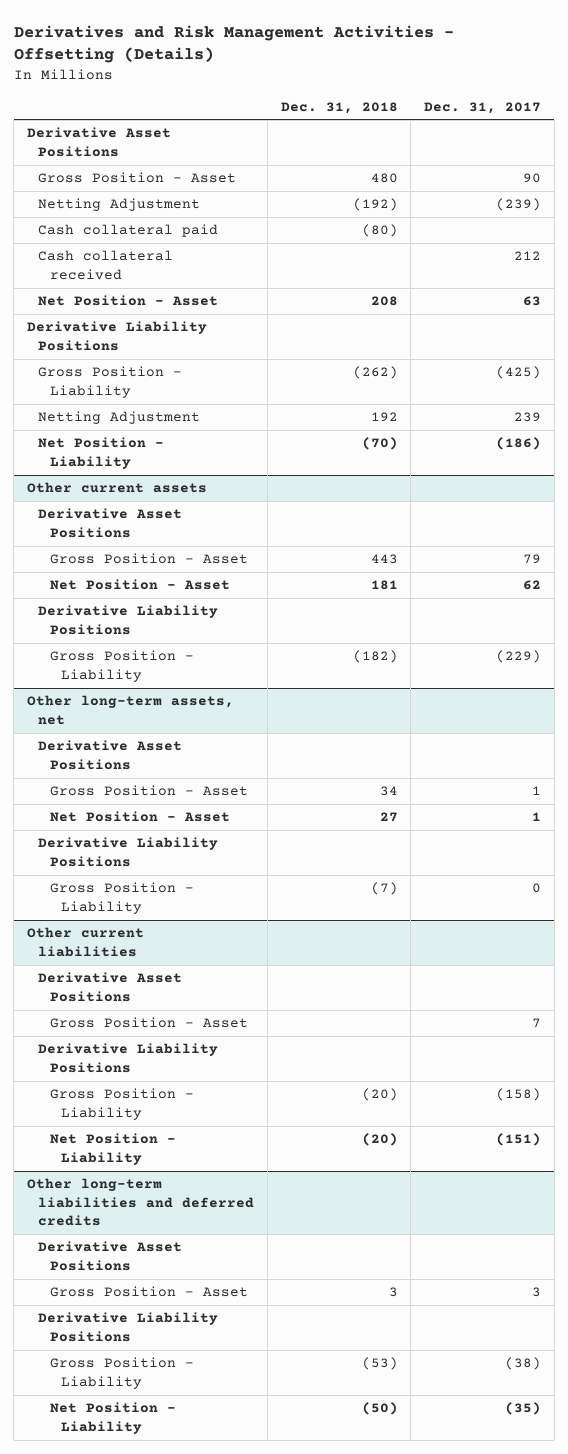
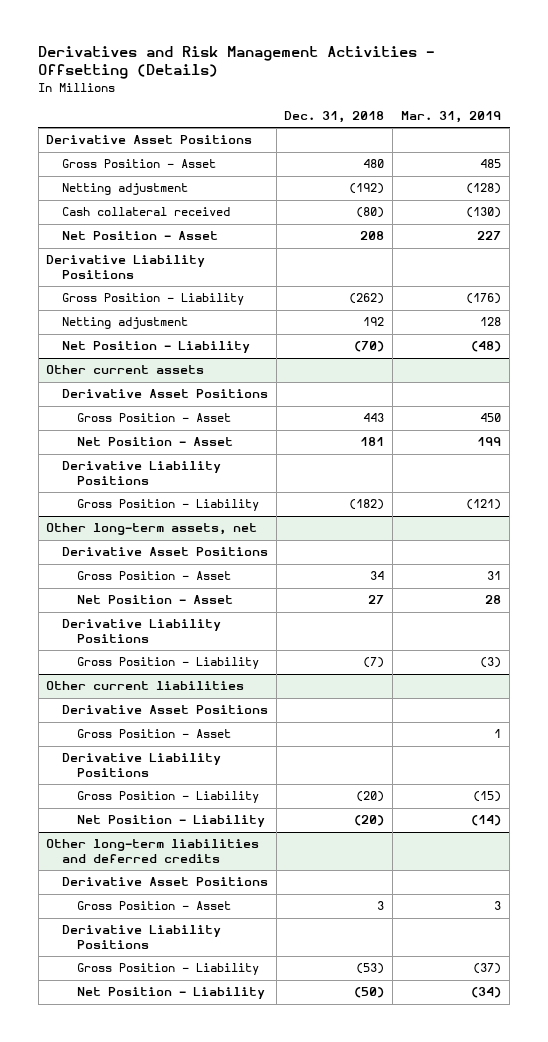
[424,101,542,114] Dec. 31, 2017 -> none
none -> [401,111,502,124] Mar. 31, 2019
[38,250,174,280] Cash collateral received -> none
[38,198,201,212] Netting Adjustment -> [61,183,188,196] Netting adjustment
[38,224,219,238] Cash collateral paid -> [61,207,230,217] Cash collateral received
[38,411,201,425] Netting Adjustment -> [61,317,188,330] Netting adjustment

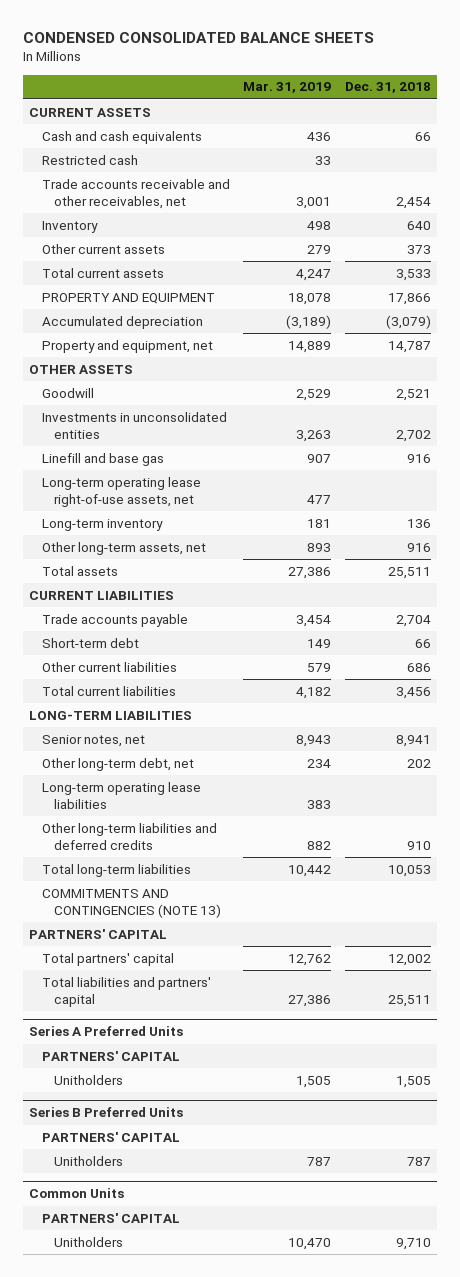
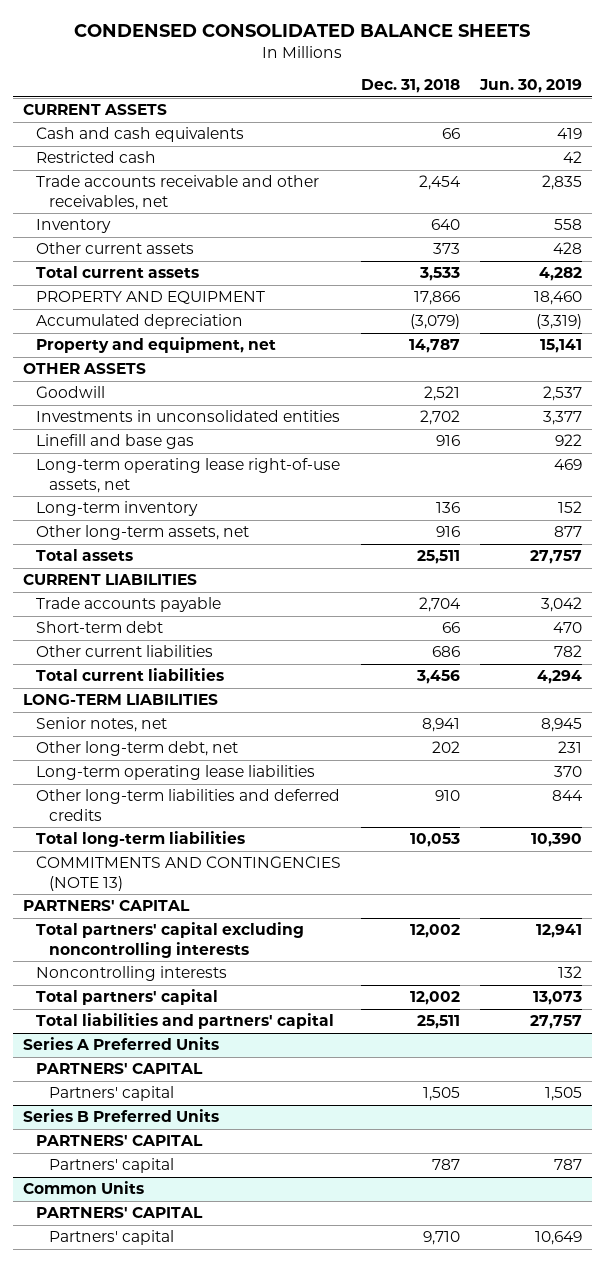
[243,82,332,94] Mar. 31, 2019 -> none
none -> [479,79,583,94] Jun. 30, 2019
none -> [35,922,304,958] Total partners' capital excluding noncontrolling interests
none -> [35,966,227,982] Noncontrolling interests
[54,1074,124,1085] Unitholders -> [48,1086,174,1102] Partners' capital
[54,1155,124,1166] Unitholders -> [48,1158,174,1174] Partners' capital
[54,1236,124,1247] Unitholders -> [48,1230,174,1246] Partners' capital

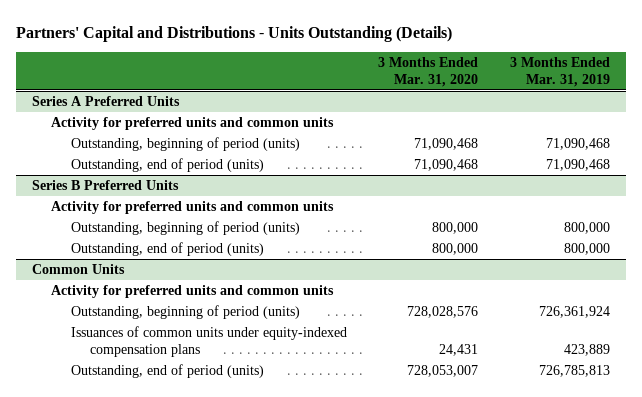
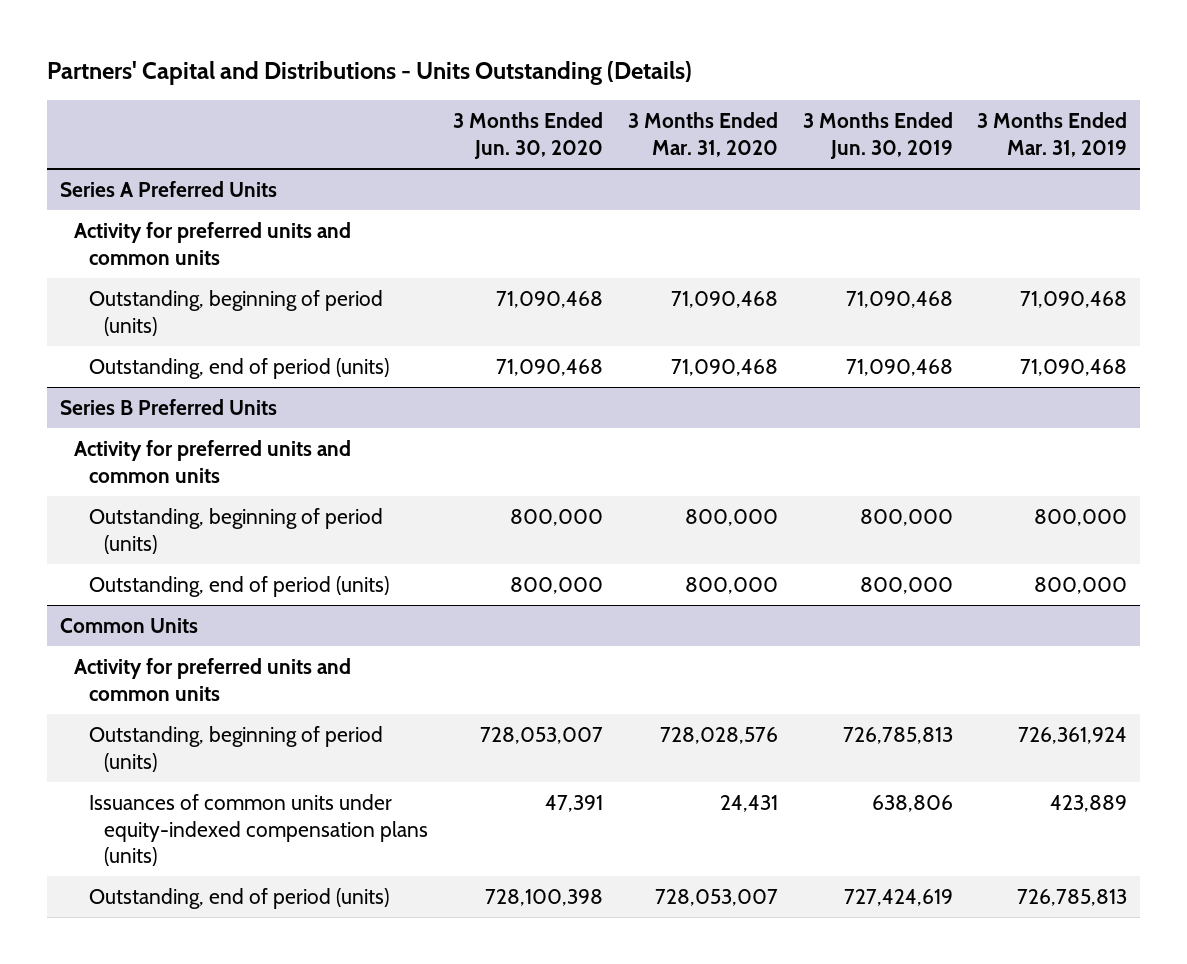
none -> [452,112,603,159] 3 Months Ended Jun. 30, 2020
none -> [802,112,953,159] 3 Months Ended Jun. 30, 2019
[70,325,347,358] Issuances of common units under equity-indexed compensation plans -> [89,793,428,867] Issuances of common units under equity-indexed compensation plans (units)

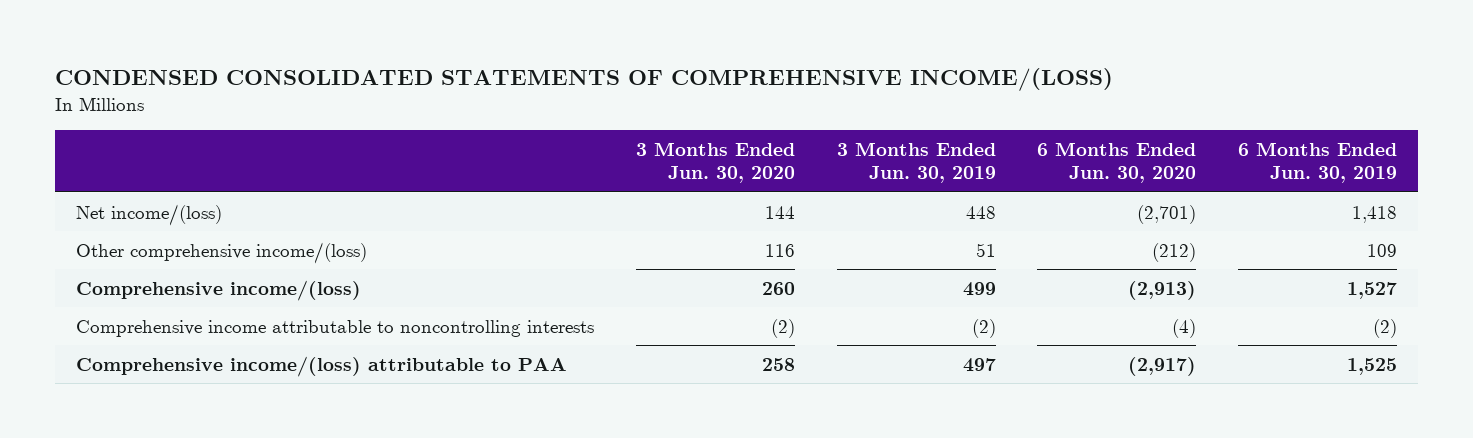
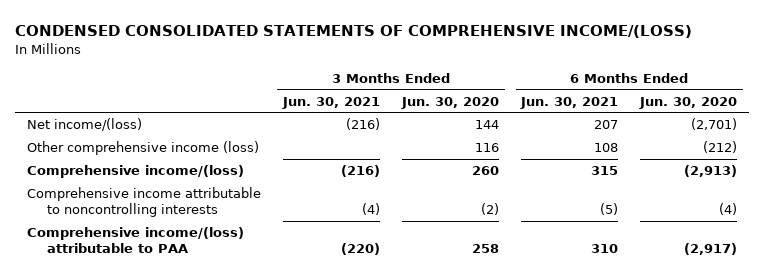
[836,141,996,184] 3 Months Ended Jun. 30, 2019 -> none
[1238,141,1398,184] 6 Months Ended Jun. 30, 2019 -> none
none -> [281,96,380,109] Jun. 30, 2021
none -> [520,96,619,109] Jun. 30, 2021
[75,241,367,264] Other comprehensive income/(loss) -> [26,141,259,156] Other comprehensive income (loss)

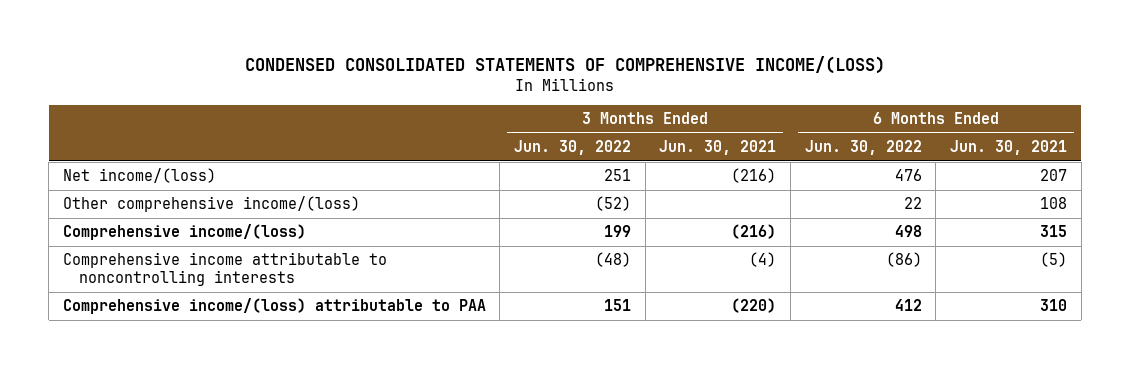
[401,96,500,109] Jun. 30, 2020 -> none
[639,96,738,109] Jun. 30, 2020 -> none
none -> [514,140,632,156] Jun. 30, 2022
none -> [804,140,922,156] Jun. 30, 2022
[26,141,259,156] Other comprehensive income (loss) -> [62,196,360,213] Other comprehensive income/(loss)

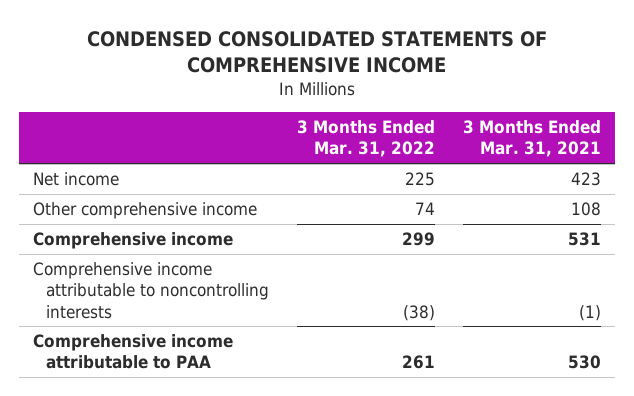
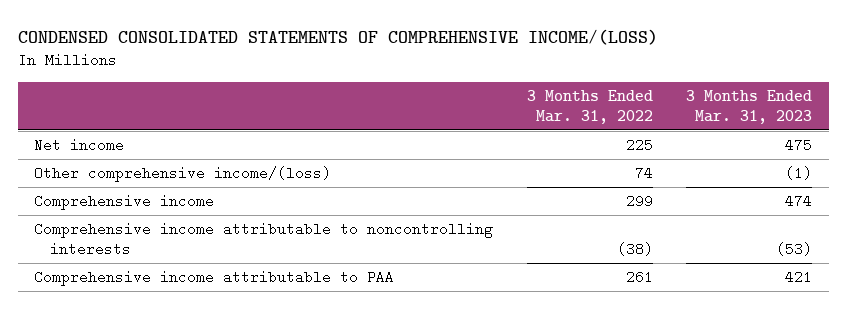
[87,30,548,74] CONDENSED CONSOLIDATED STATEMENTS OF COMPREHENSIVE INCOME -> [17,29,658,46] CONDENSED CONSOLIDATED STATEMENTS OF COMPREHENSIVE INCOME/(LOSS)
[462,120,601,158] 3 Months Ended Mar. 31, 2021 -> none
none -> [686,89,813,124] 3 Months Ended Mar. 31, 2023
[33,202,258,220] Other comprehensive income -> [34,166,332,183] Other comprehensive income/(loss)

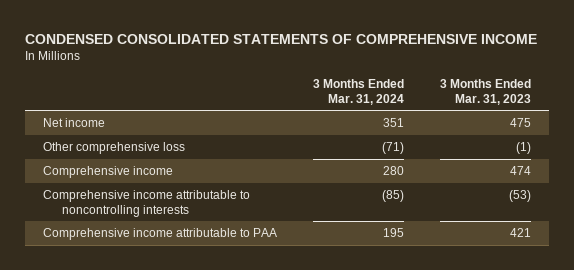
[17,29,658,46] CONDENSED CONSOLIDATED STATEMENTS OF COMPREHENSIVE INCOME/(LOSS) -> [25,33,538,44] CONDENSED CONSOLIDATED STATEMENTS OF COMPREHENSIVE INCOME
[526,89,653,124] 3 Months Ended Mar. 31, 2022 -> none
none -> [313,78,405,105] 3 Months Ended Mar. 31, 2024
[34,166,332,183] Other comprehensive income/(loss) -> [43,141,186,154] Other comprehensive loss

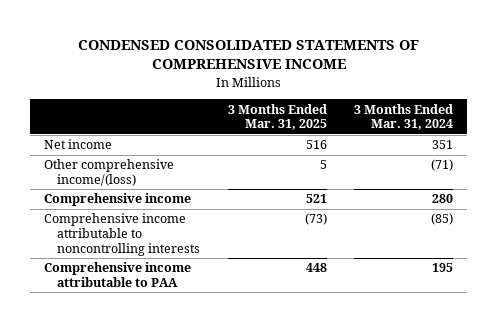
[440,78,532,105] 3 Months Ended Mar. 31, 2023 -> none
none -> [227,103,327,131] 3 Months Ended Mar. 31, 2025
[43,141,186,154] Other comprehensive loss -> [43,159,174,187] Other comprehensive income/(loss)

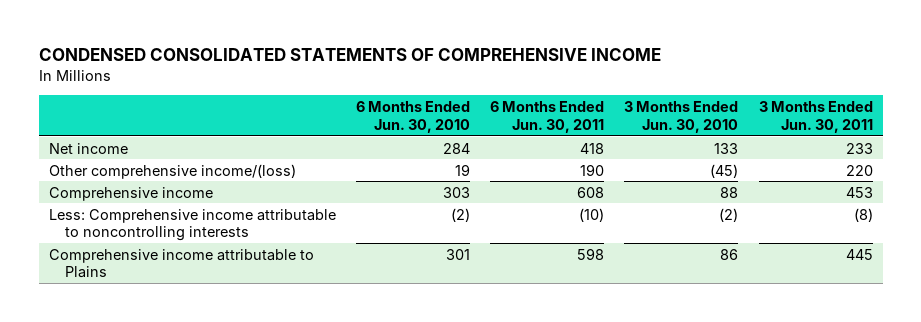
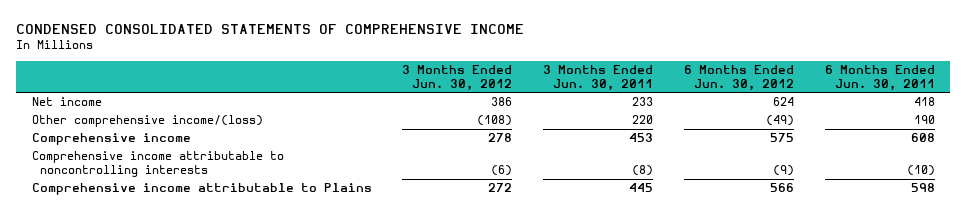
[355,100,470,133] 6 Months Ended Jun. 30, 2010 -> none
[624,100,739,133] 3 Months Ended Jun. 30, 2010 -> none
none -> [402,64,513,91] 3 Months Ended Jun. 30, 2012
none -> [683,64,794,91] 6 Months Ended Jun. 30, 2012
[48,208,336,242] Less: Comprehensive income attributable to noncontrolling interests -> [31,151,284,178] Comprehensive income attributable to noncontrolling interests

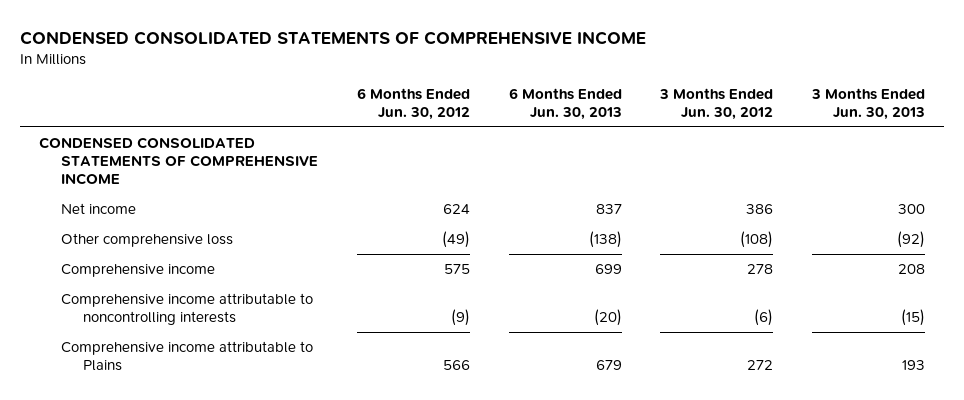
[543,64,654,91] 3 Months Ended Jun. 30, 2011 -> none
[824,64,935,91] 6 Months Ended Jun. 30, 2011 -> none
none -> [508,88,622,121] 6 Months Ended Jun. 30, 2013
none -> [811,88,926,121] 3 Months Ended Jun. 30, 2013
none -> [39,137,319,185] CONDENSED CONSOLIDATED STATEMENTS OF COMPREHENSIVE INCOME
[31,115,263,128] Other comprehensive income/(loss) -> [61,233,234,248] Other comprehensive loss

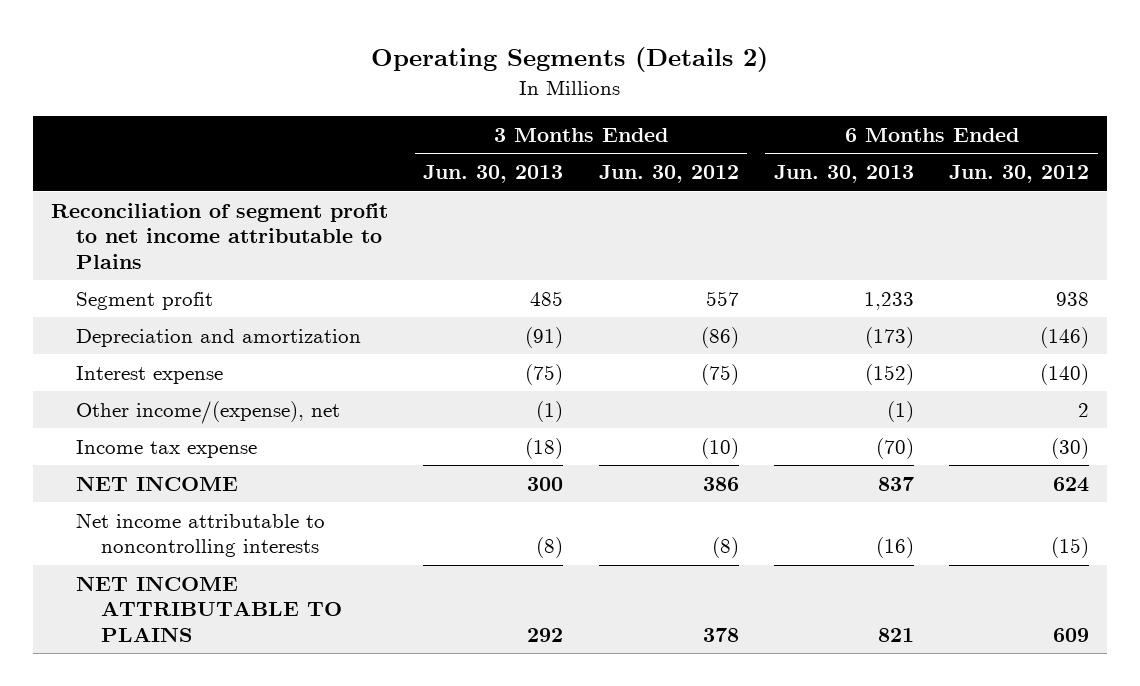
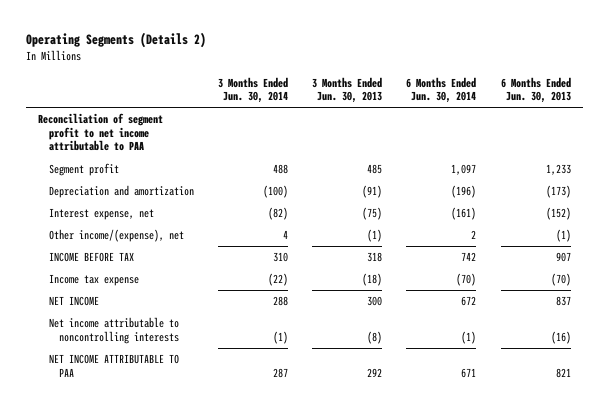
[598,165,739,184] Jun. 30, 2012 -> none
[949,165,1090,184] Jun. 30, 2012 -> none
none -> [217,76,288,104] 3 Months Ended Jun. 30, 2014
none -> [406,76,477,104] 6 Months Ended Jun. 30, 2014
[51,202,389,269] Reconciliation of segment profit to net income attributable to Plains -> [38,113,164,152] Reconciliation of segment profit to net income attributable to PAA
[75,365,223,384] Interest expense -> [48,208,154,221] Interest expense, net
none -> [48,252,134,263] INCOME BEFORE TAX
[75,575,342,642] NET INCOME ATTRIBUTABLE TO PLAINS -> [48,354,179,377] NET INCOME ATTRIBUTABLE TO PAA

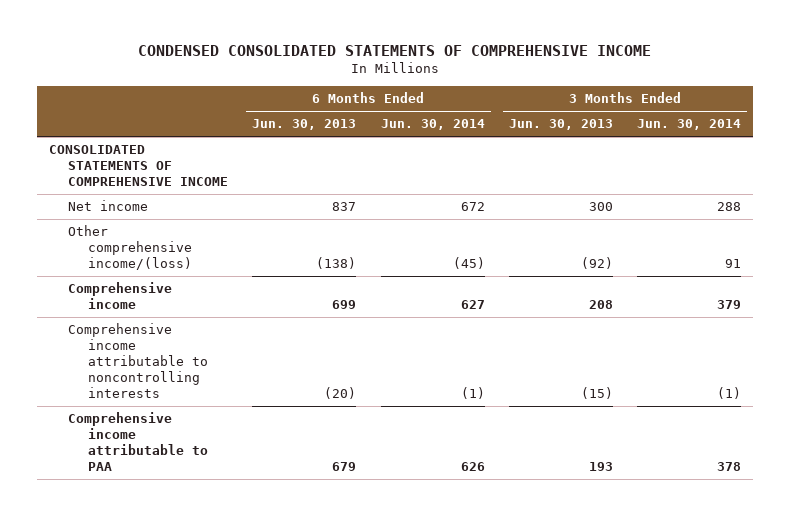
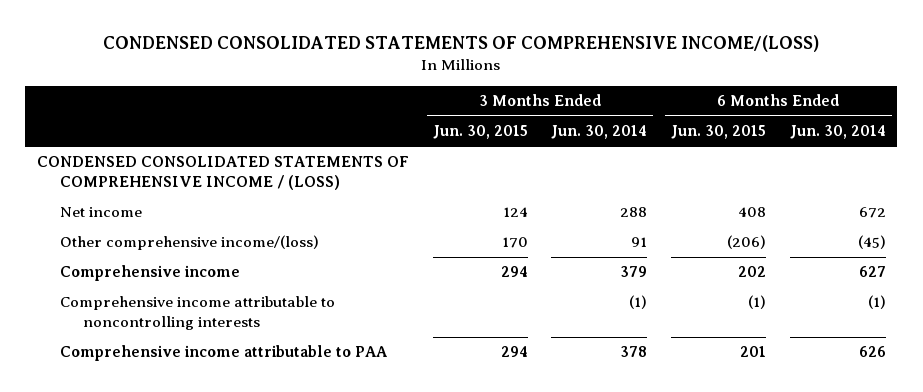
[137,45,651,57] CONDENSED CONSOLIDATED STATEMENTS OF COMPREHENSIVE INCOME -> [103,35,820,53] CONDENSED CONSOLIDATED STATEMENTS OF COMPREHENSIVE INCOME/(LOSS)
[252,119,357,131] Jun. 30, 2013 -> none
[508,119,613,131] Jun. 30, 2013 -> none
none -> [432,125,528,140] Jun. 30, 2015
none -> [671,125,767,140] Jun. 30, 2015
[48,145,229,186] CONSOLIDATED STATEMENTS OF COMPREHENSIVE INCOME -> [37,156,410,190] CONDENSED CONSOLIDATED STATEMENTS OF COMPREHENSIVE INCOME / (LOSS)

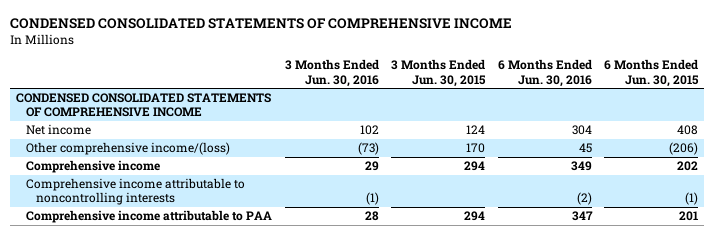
[103,35,820,53] CONDENSED CONSOLIDATED STATEMENTS OF COMPREHENSIVE INCOME/(LOSS) -> [10,18,513,30] CONDENSED CONSOLIDATED STATEMENTS OF COMPREHENSIVE INCOME
[551,125,648,140] Jun. 30, 2014 -> none
[789,125,886,140] Jun. 30, 2014 -> none
none -> [284,59,379,87] 3 Months Ended Jun. 30, 2016
none -> [497,59,592,87] 6 Months Ended Jun. 30, 2016
[37,156,410,190] CONDENSED CONSOLIDATED STATEMENTS OF COMPREHENSIVE INCOME / (LOSS) -> [16,93,272,118] CONDENSED CONSOLIDATED STATEMENTS OF COMPREHENSIVE INCOME

